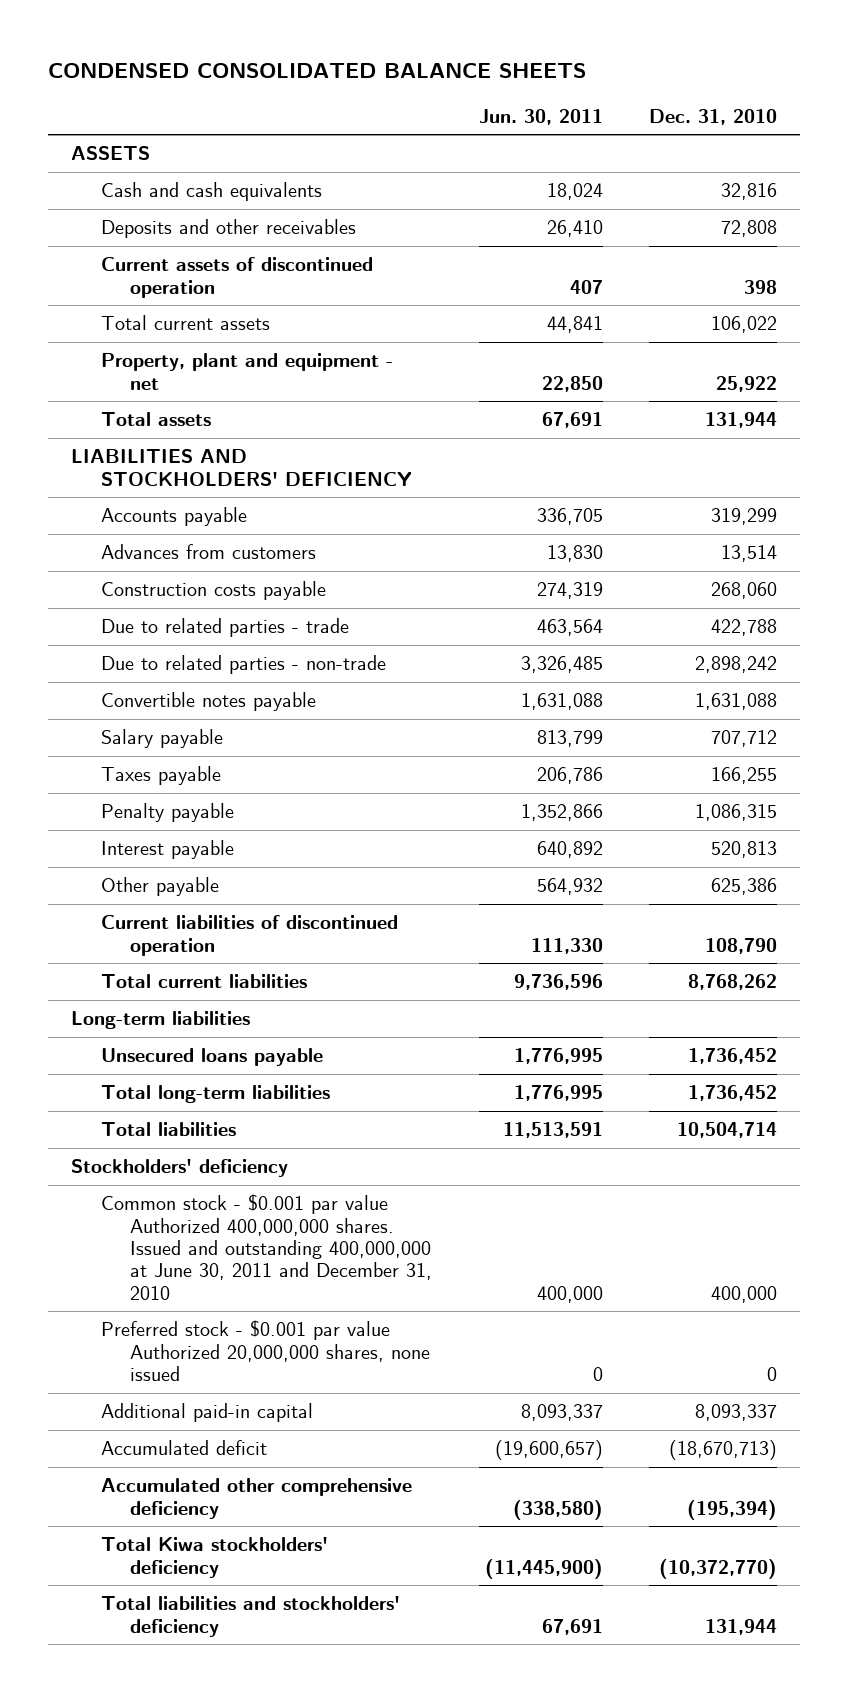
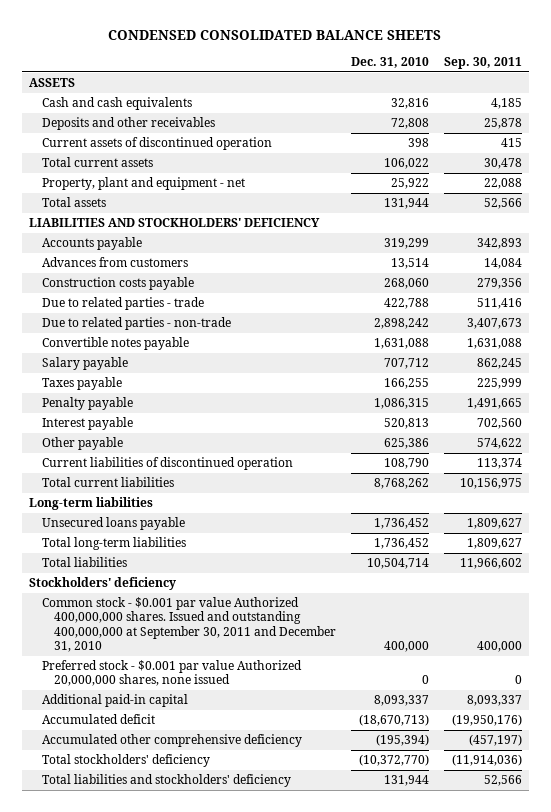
[478,108,603,125] Jun. 30, 2011 -> none
none -> [443,57,522,70] Sep. 30, 2011
[100,1194,432,1300] Common stock - $0.001 par value Authorized 400,000,000 shares. Issued and outstanding 400,000,000 at June 30, 2011 and December 31, 2010 -> [41,597,337,652] Common stock - $0.001 par value Authorized 400,000,000 shares. Issued and outstanding 400,000,000 at September 30, 2011 and December 31, 2010
[100,1537,328,1578] Total Kiwa stockholders' deficiency -> [41,754,210,768] Total stockholders' deficiency

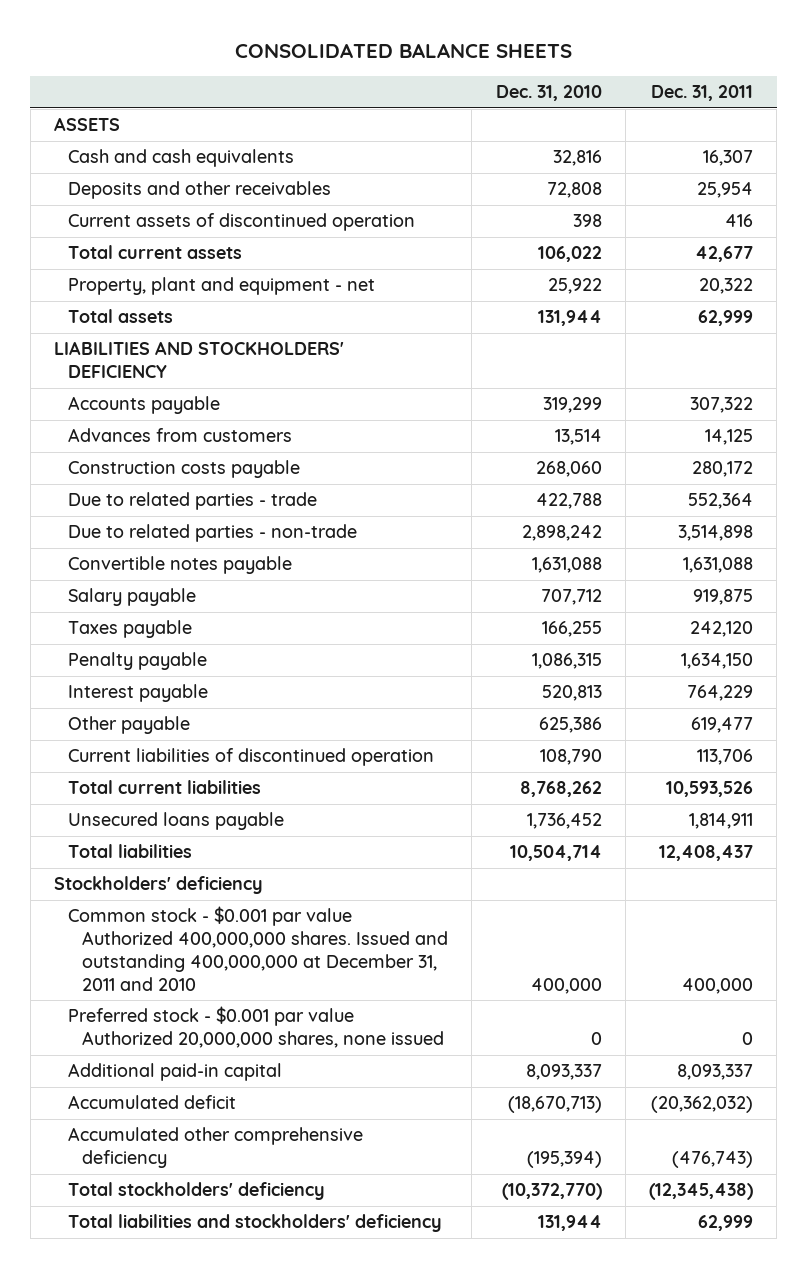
[108,30,442,41] CONDENSED CONSOLIDATED BALANCE SHEETS -> [234,43,572,59] CONSOLIDATED BALANCE SHEETS
[443,57,522,70] Sep. 30, 2011 -> none
none -> [651,85,754,102] Dec. 31, 2011
[29,497,154,511] Long-term liabilities -> none
[41,537,186,551] Total long-term liabilities -> none
[41,597,337,652] Common stock - $0.001 par value Authorized 400,000,000 shares. Issued and outstanding 400,000,000 at September 30, 2011 and December 31, 2010 -> [68,906,449,991] Common stock - $0.001 par value Authorized 400,000,000 shares. Issued and outstanding 400,000,000 at December 31, 2011 and 2010

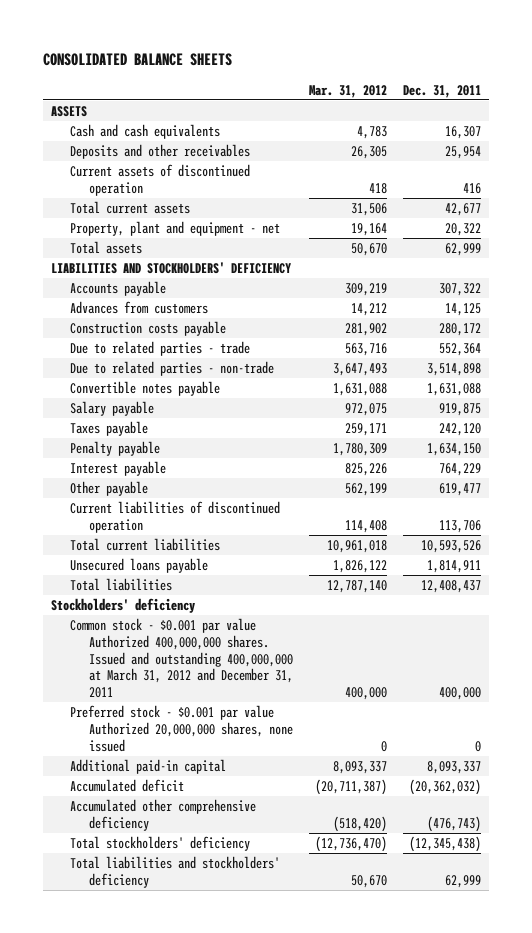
[495,85,602,102] Dec. 31, 2010 -> none
none -> [309,84,388,98] Mar. 31, 2012
[68,906,449,991] Common stock - $0.001 par value Authorized 400,000,000 shares. Issued and outstanding 400,000,000 at December 31, 2011 and 2010 -> [70,618,294,699] Common stock - $0.001 par value Authorized 400,000,000 shares. Issued and outstanding 400,000,000 at March 31, 2012 and December 31, 2011

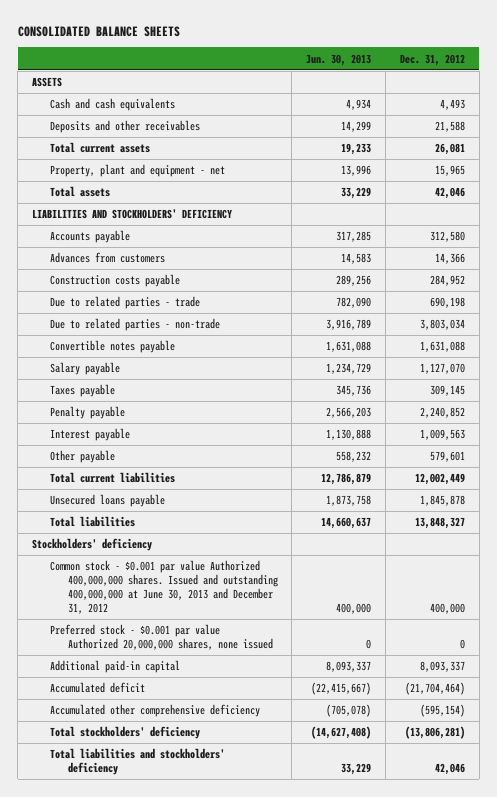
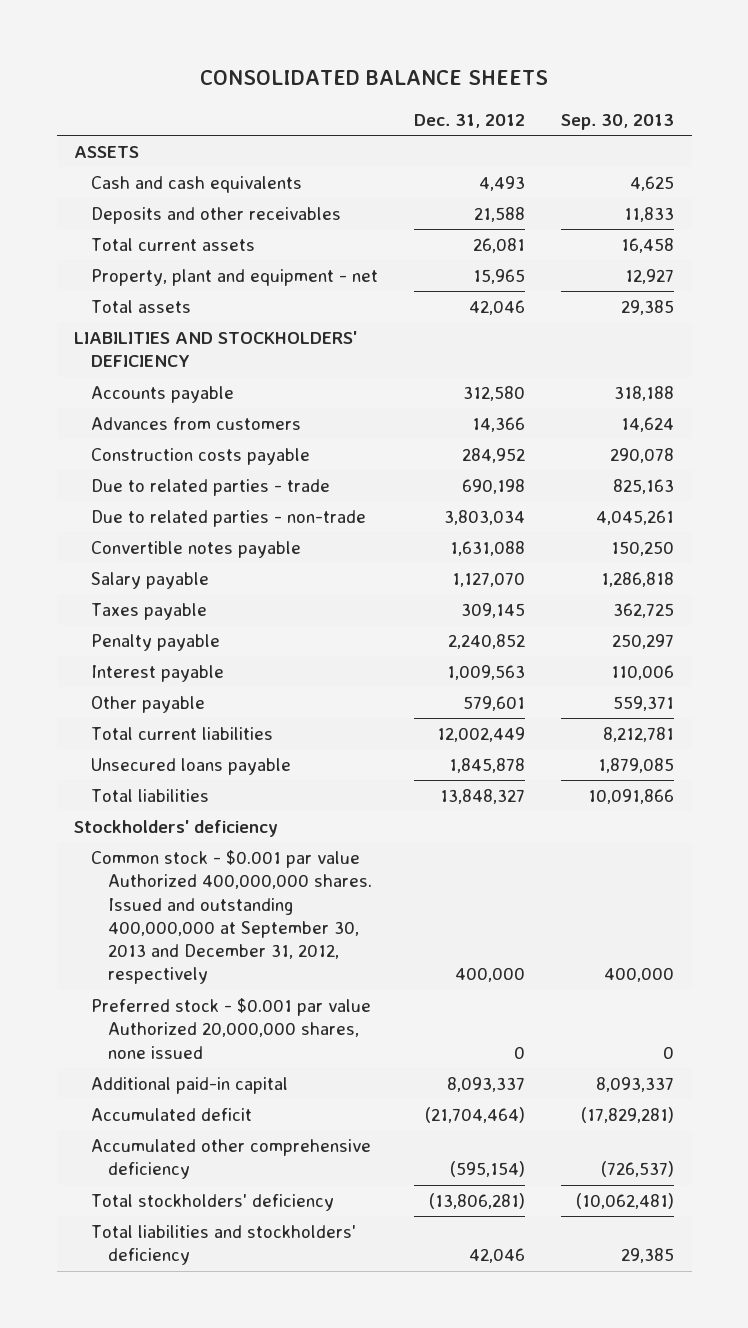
[306,53,372,66] Jun. 30, 2013 -> none
none -> [560,114,674,131] Sep. 30, 2013
[49,560,278,615] Common stock - $0.001 par value Authorized 400,000,000 shares. Issued and outstanding 400,000,000 at June 30, 2013 and December 31, 2012 -> [91,849,373,985] Common stock - $0.001 par value Authorized 400,000,000 shares. Issued and outstanding 400,000,000 at September 30, 2013 and December 31, 2012, respectively

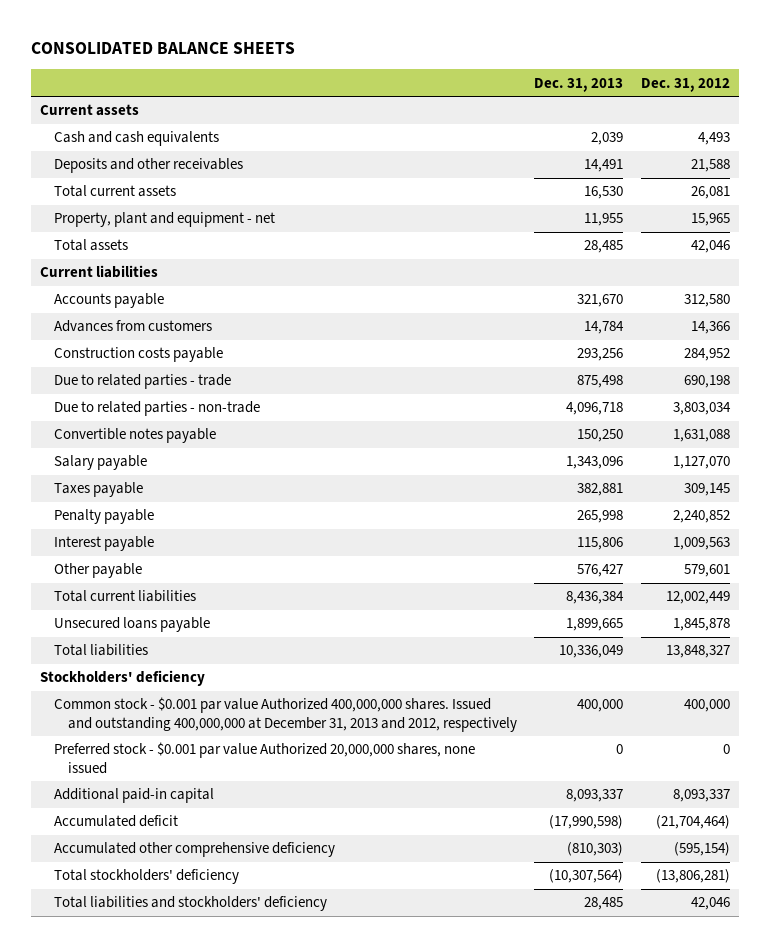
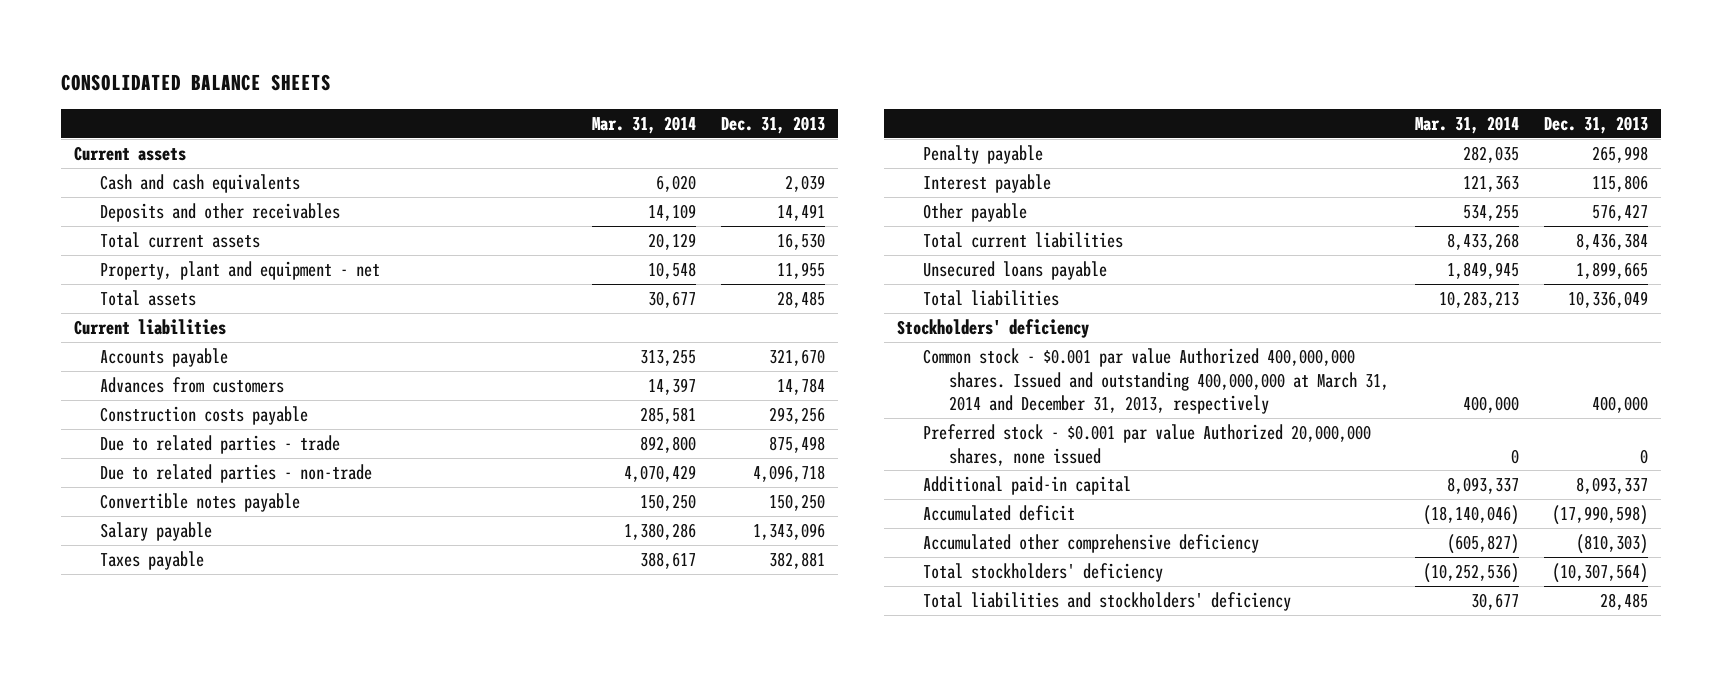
[640,77,730,92] Dec. 31, 2012 -> none
none -> [591,115,696,134] Mar. 31, 2014
[53,697,518,733] Common stock - $0.001 par value Authorized 400,000,000 shares. Issued and outstanding 400,000,000 at December 31, 2013 and 2012, respectively -> [923,347,1390,415] Common stock - $0.001 par value Authorized 400,000,000 shares. Issued and outstanding 400,000,000 at March 31, 2014 and December 31, 2013, respectively

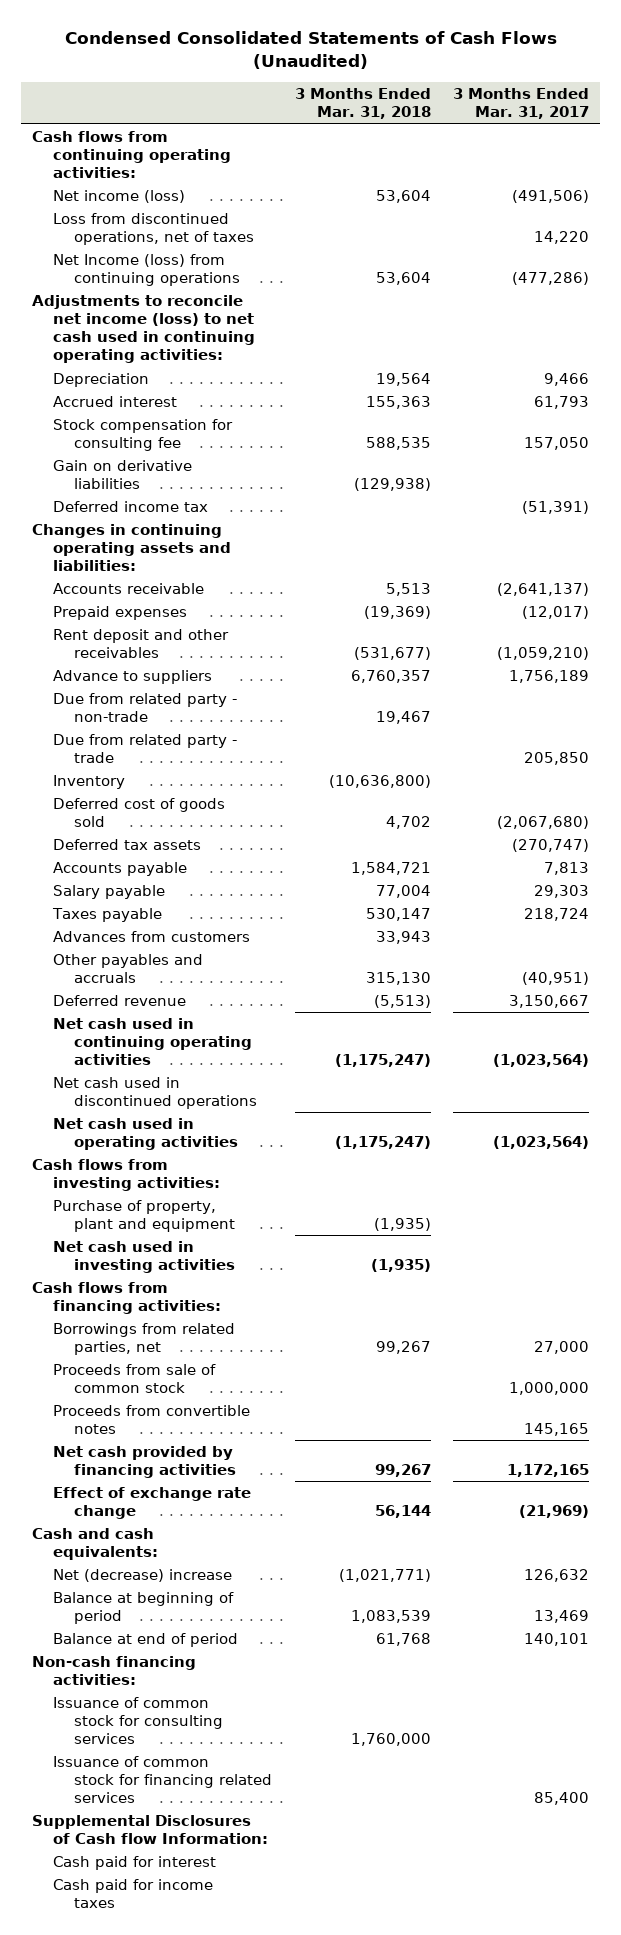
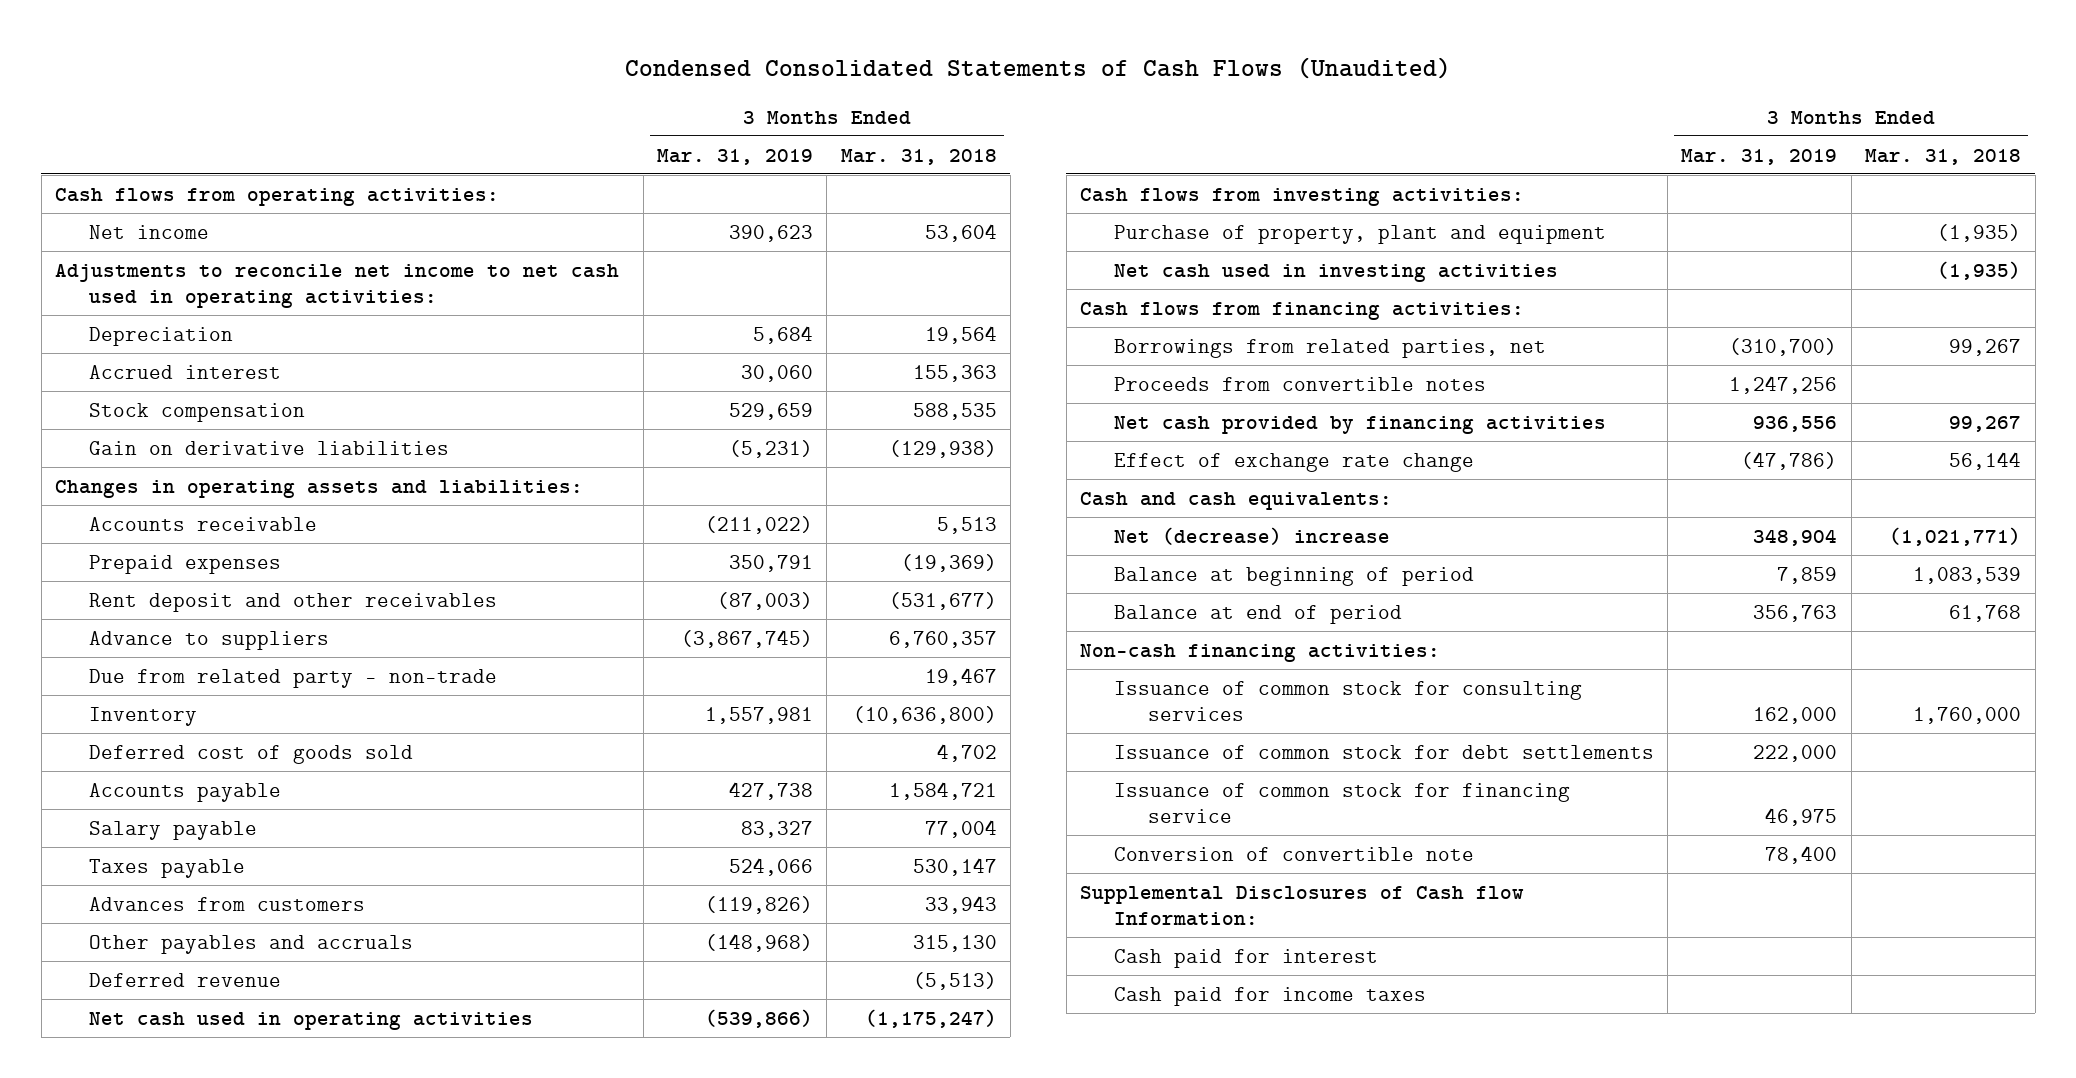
[453,88,590,120] 3 Months Ended Mar. 31, 2017 -> none
none -> [656,148,813,165] Mar. 31, 2019
[53,213,255,246] Loss from discontinued operations, net of taxes -> none
[53,254,241,287] Net Income (loss) from continuing operations -> none
[32,131,232,179] Cash flows from continuing operating activities: -> [55,187,500,206] Cash flows from operating activities:
[53,190,186,204] Net income (loss) -> [89,224,210,239] Net income
[32,295,256,364] Adjustments to reconcile net income (loss) to net cash used in continuing operating activities: -> [55,263,620,308] Adjustments to reconcile net income to net cash used in operating activities:
[53,419,234,452] Stock compensation for consulting fee -> [89,402,306,422] Stock compensation
[53,501,209,513] Deferred income tax -> none
[32,524,232,572] Changes in continuing operating assets and liabilities: -> [55,479,584,498] Changes in operating assets and liabilities:
[53,734,238,764] Due from related party - trade -> none
[53,839,202,851] Deferred tax assets -> none
[53,1018,253,1066] Net cash used in continuing operating activities -> none
[53,1077,258,1110] Net cash used in discontinued operations -> none
[53,1364,217,1394] Proceeds from sale of common stock -> none
none -> [1113,744,1654,759] Issuance of common stock for debt settlements
[53,1756,273,1804] Issuance of common stock for financing related services -> [1113,782,1570,823] Issuance of common stock for financing service
none -> [1113,846,1474,861] Conversion of convertible note

